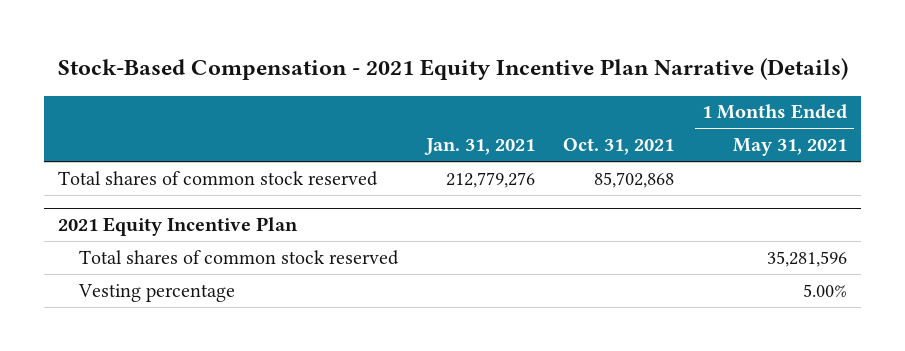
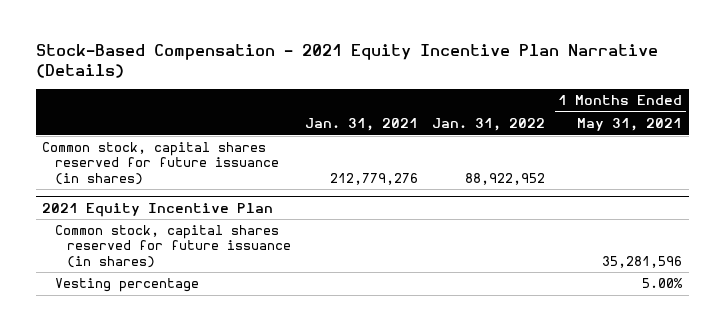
[563,138,675,156] Oct. 31, 2021 -> none
none -> [431,118,545,132] Jan. 31, 2022
[57,170,378,186] Total shares of common stock reserved -> [42,142,279,185] Common stock, capital shares reserved for future issuance (in shares)
[79,249,400,265] Total shares of common stock reserved -> [54,225,291,268] Common stock, capital shares reserved for future issuance (in shares)

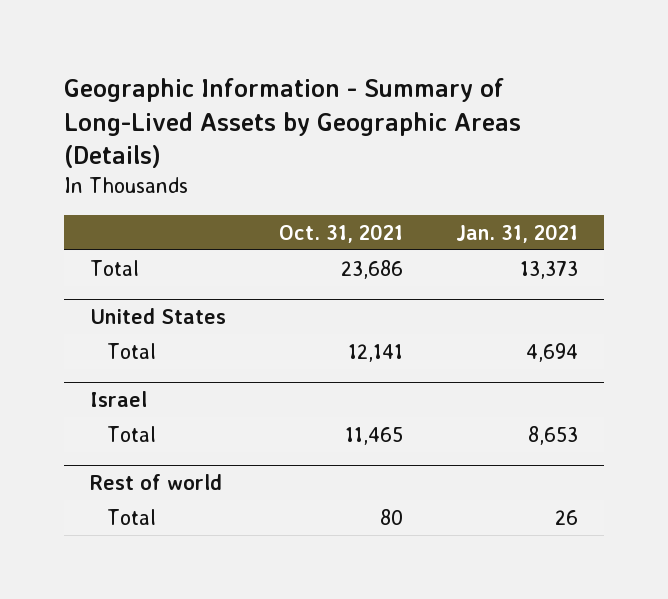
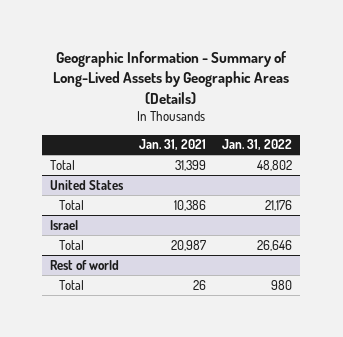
[278,223,403,243] Oct. 31, 2021 -> none
none -> [222,139,293,151] Jan. 31, 2022
[519,260,578,279] 13,373 -> [175,159,207,171] 31,399
[525,342,578,362] 4,694 -> [174,199,207,211] 10,386
[527,425,578,445] 8,653 -> [171,239,207,251] 20,987

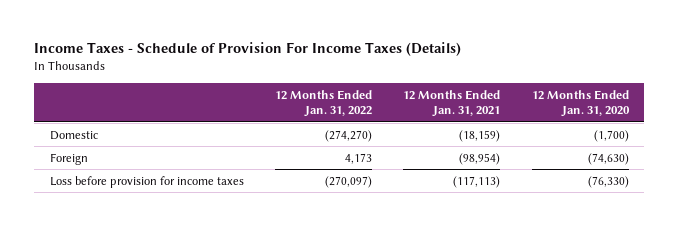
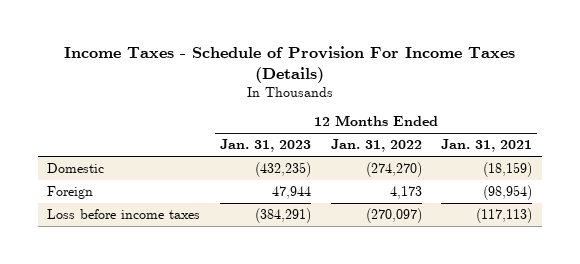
[531,89,630,118] 12 Months Ended Jan. 31, 2020 -> none
none -> [220,139,312,153] Jan. 31, 2023
[49,175,244,188] Loss before provision for income taxes -> [47,209,201,220] Loss before income taxes

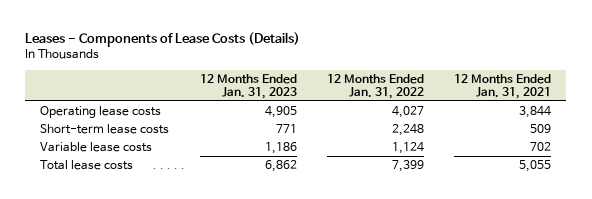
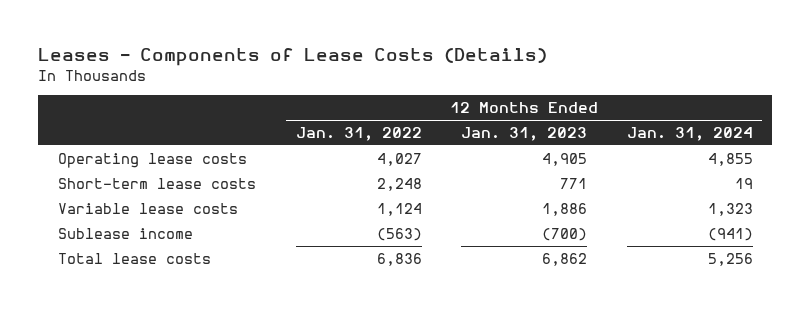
[454,73,552,99] 12 Months Ended Jan. 31, 2021 -> none
none -> [626,127,753,142] Jan. 31, 2024
[264,142,297,155] 1,186 -> [542,202,588,216] 1,886
none -> [57,227,193,239] Sublease income
[391,160,424,173] 7,399 -> [376,252,422,266] 6,836

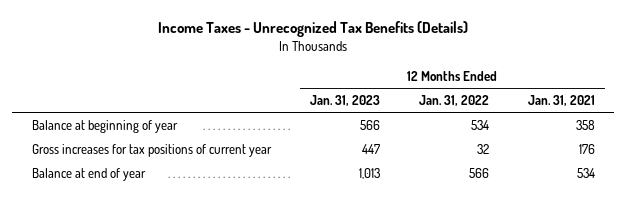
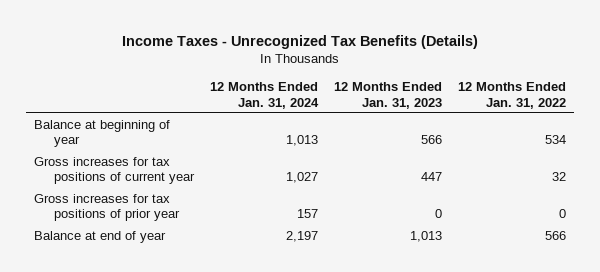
[527,94,595,106] Jan. 31, 2021 -> none
none -> [210,82,320,109] 12 Months Ended Jan. 31, 2024
none -> [34,194,181,222] Gross increases for tax positions of prior year

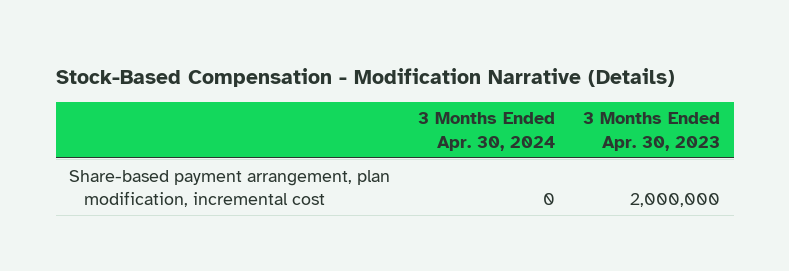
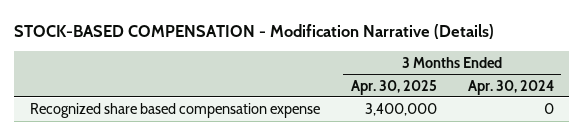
[55,67,675,87] Stock-Based Compensation - Modification Narrative (Details) -> [14,23,495,39] STOCK-BASED COMPENSATION - Modification Narrative (Details)
[582,112,720,151] 3 Months Ended Apr. 30, 2023 -> none
none -> [350,79,437,95] Apr. 30, 2025
[69,169,391,207] Share-based payment arrangement, plan modification, incremental cost -> [29,103,320,119] Recognized share based compensation expense

